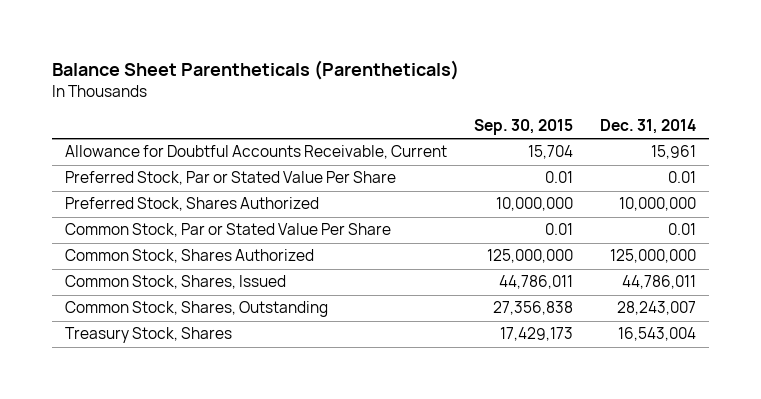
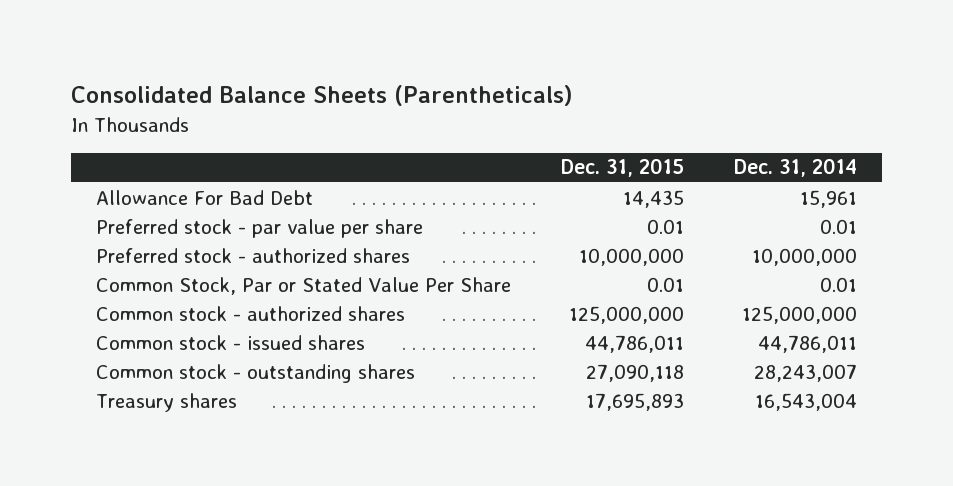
[51,60,459,81] Balance Sheet Parentheticals (Parentheticals) -> [70,85,573,107] Consolidated Balance Sheets (Parentheticals)
[474,119,574,136] Sep. 30, 2015 -> none
none -> [560,158,684,178] Dec. 31, 2015
[65,145,448,160] Allowance for Doubtful Accounts Receivable, Current -> [95,189,313,205] Allowance For Bad Debt
[65,171,397,186] Preferred Stock, Par or Stated Value Per Share -> [95,218,423,238] Preferred stock - par value per share
[65,197,320,212] Preferred Stock, Shares Authorized -> [95,247,410,263] Preferred stock - authorized shares
[65,249,315,264] Common Stock, Shares Authorized -> [95,305,405,321] Common stock - authorized shares
[65,275,287,290] Common Stock, Shares, Issued -> [95,334,365,350] Common stock - issued shares
[65,301,329,318] Common Stock, Shares, Outstanding -> [95,363,415,383] Common stock - outstanding shares
[65,327,233,344] Treasury Stock, Shares -> [95,392,237,412] Treasury shares

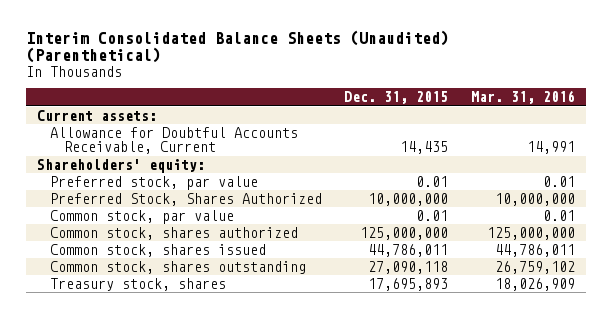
[70,85,573,107] Consolidated Balance Sheets (Parentheticals) -> [25,29,449,64] Interim Consolidated Balance Sheets (Unaudited) (Parenthetical)
[734,158,858,178] Dec. 31, 2014 -> none
none -> [470,90,575,105] Mar. 31, 2016
none -> [36,109,157,121] Current assets:
[95,189,313,205] Allowance For Bad Debt -> [50,126,299,155] Allowance for Doubtful Accounts Receivable, Current
none -> [36,158,205,173] Shareholders' equity:
[95,218,423,238] Preferred stock - par value per share -> [50,175,259,190] Preferred stock, par value
[95,247,410,263] Preferred stock - authorized shares -> [50,192,323,206] Preferred Stock, Shares Authorized
[95,276,511,295] Common Stock, Par or Stated Value Per Share -> [50,209,235,224] Common stock, par value
[95,305,405,321] Common stock - authorized shares -> [50,226,299,240] Common stock, shares authorized
[95,334,365,350] Common stock - issued shares -> [50,243,267,257] Common stock, shares issued
[95,363,415,383] Common stock - outstanding shares -> [50,260,307,274] Common stock, shares outstanding
[95,392,237,412] Treasury shares -> [50,277,227,291] Treasury stock, shares

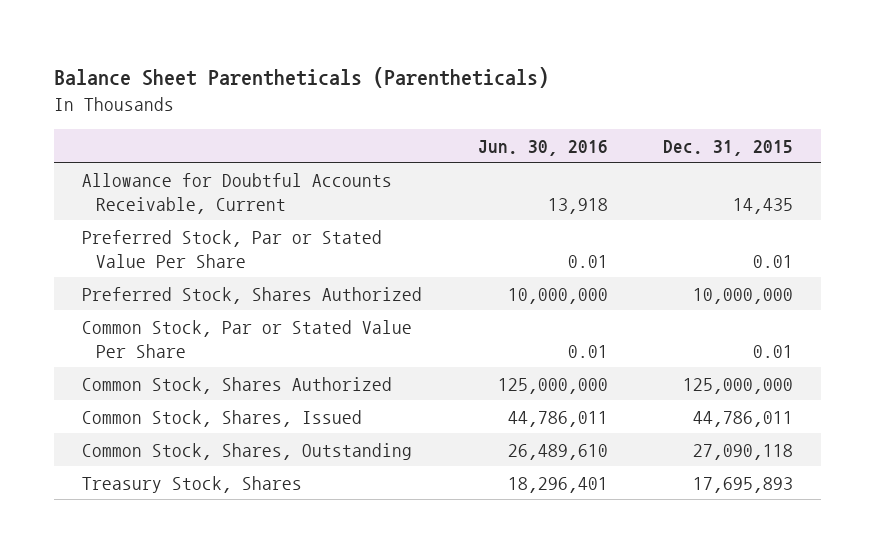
[25,29,449,64] Interim Consolidated Balance Sheets (Unaudited) (Parenthetical) -> [54,67,550,89] Balance Sheet Parentheticals (Parentheticals)
[470,90,575,105] Mar. 31, 2016 -> none
none -> [477,139,608,156] Jun. 30, 2016
[36,109,157,121] Current assets: -> none
[36,158,205,173] Shareholders' equity: -> none
[50,175,259,190] Preferred stock, par value -> [82,229,383,268] Preferred Stock, Par or Stated Value Per Share
[50,209,235,224] Common stock, par value -> [82,319,413,358] Common Stock, Par or Stated Value Per Share
[50,226,299,240] Common stock, shares authorized -> [82,376,393,394] Common Stock, Shares Authorized
[50,243,267,257] Common stock, shares issued -> [82,409,363,427] Common Stock, Shares, Issued
[50,260,307,274] Common stock, shares outstanding -> [82,442,413,460] Common Stock, Shares, Outstanding
[50,277,227,291] Treasury stock, shares -> [82,475,303,493] Treasury Stock, Shares

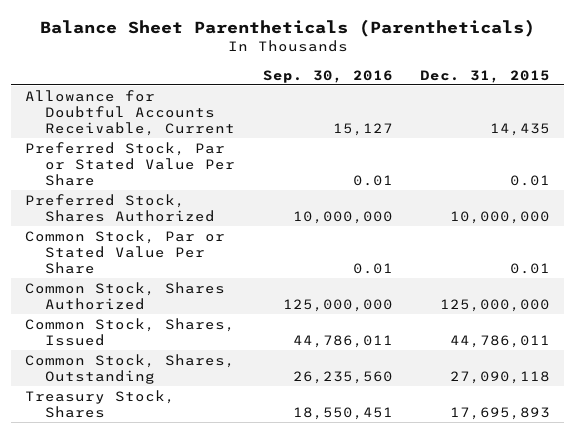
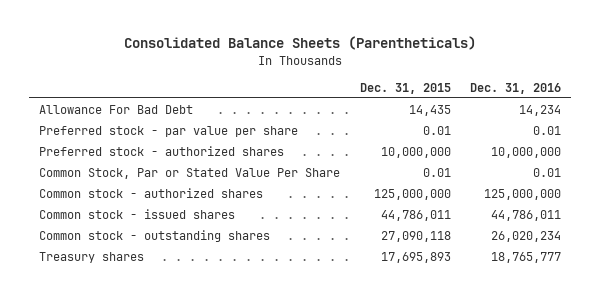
[39,18,535,37] Balance Sheet Parentheticals (Parentheticals) -> [124,36,477,51] Consolidated Balance Sheets (Parentheticals)
[262,69,393,83] Sep. 30, 2016 -> none
none -> [470,82,562,94] Dec. 31, 2016
[25,89,235,136] Allowance for Doubtful Accounts Receivable, Current -> [39,104,194,114] Allowance For Bad Debt
[25,141,235,186] Preferred Stock, Par or Stated Value Per Share -> [39,125,299,137] Preferred stock - par value per share
[25,193,215,222] Preferred Stock, Shares Authorized -> [39,145,285,156] Preferred stock - authorized shares
[25,281,226,310] Common Stock, Shares Authorized -> [39,187,264,198] Common stock - authorized shares
[25,317,236,346] Common Stock, Shares, Issued -> [39,208,236,219] Common stock - issued shares
[25,353,236,384] Common Stock, Shares, Outstanding -> [39,229,271,242] Common stock - outstanding shares
[25,389,176,418] Treasury Stock, Shares -> [39,251,145,263] Treasury shares

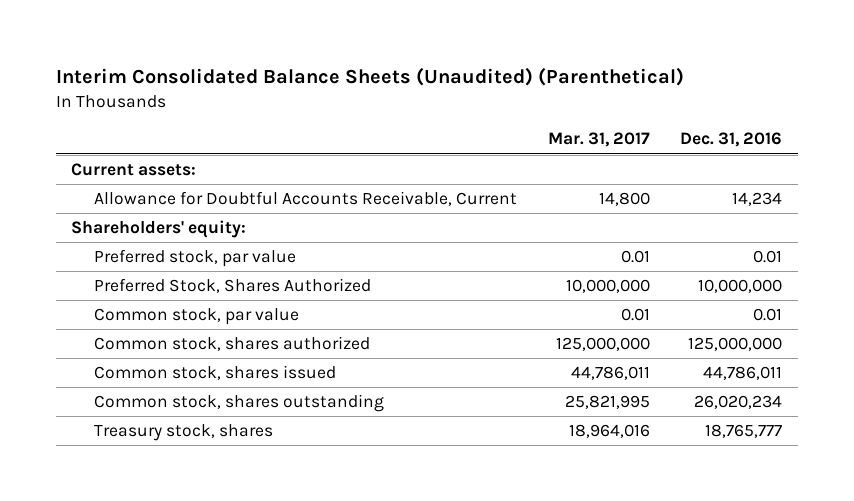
[124,36,477,51] Consolidated Balance Sheets (Parentheticals) -> [55,67,684,87] Interim Consolidated Balance Sheets (Unaudited) (Parenthetical)
[359,82,451,94] Dec. 31, 2015 -> none
none -> [547,132,650,148] Mar. 31, 2017
none -> [71,163,197,177] Current assets:
[39,104,194,114] Allowance For Bad Debt -> [93,191,517,207] Allowance for Doubtful Accounts Receivable, Current
none -> [71,220,247,239] Shareholders' equity:
[39,125,299,137] Preferred stock - par value per share -> [93,249,296,268] Preferred stock, par value
[39,145,285,156] Preferred stock - authorized shares -> [93,278,371,294] Preferred Stock, Shares Authorized
[39,167,341,179] Common Stock, Par or Stated Value Per Share -> [93,308,299,326] Common stock, par value
[39,187,264,198] Common stock - authorized shares -> [93,336,370,352] Common stock, shares authorized
[39,208,236,219] Common stock - issued shares -> [93,365,336,381] Common stock, shares issued
[39,229,271,242] Common stock - outstanding shares -> [93,394,384,413] Common stock, shares outstanding
[39,251,145,263] Treasury shares -> [93,424,273,442] Treasury stock, shares

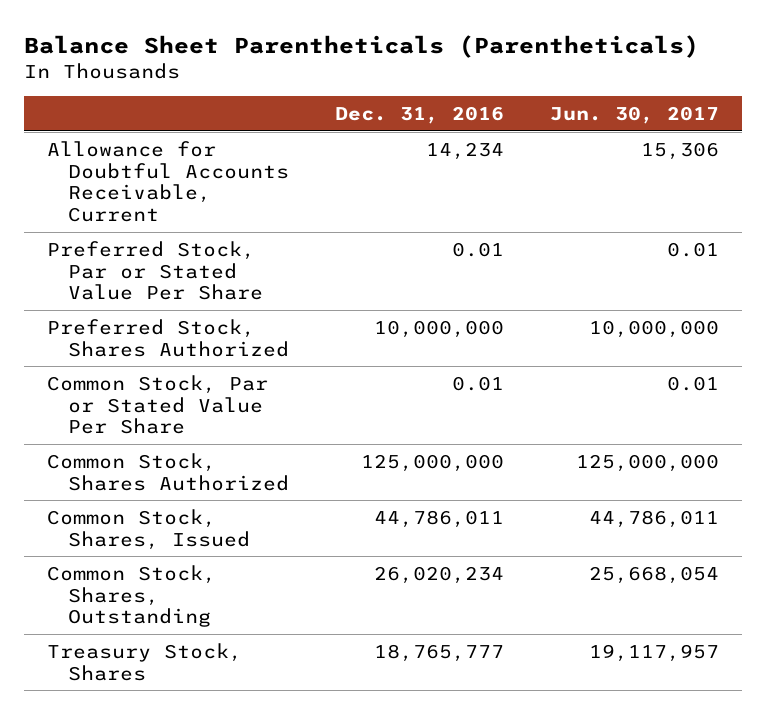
[55,67,684,87] Interim Consolidated Balance Sheets (Unaudited) (Parenthetical) -> [23,34,699,58] Balance Sheet Parentheticals (Parentheticals)
[547,132,650,148] Mar. 31, 2017 -> none
none -> [550,106,720,125] Jun. 30, 2017
[71,163,197,177] Current assets: -> none
[71,220,247,239] Shareholders' equity: -> none
[93,249,296,268] Preferred stock, par value -> [46,240,264,301] Preferred Stock, Par or Stated Value Per Share
[93,308,299,326] Common stock, par value -> [46,374,268,435] Common Stock, Par or Stated Value Per Share
[93,336,370,352] Common stock, shares authorized -> [46,452,290,491] Common Stock, Shares Authorized
[93,365,336,381] Common stock, shares issued -> [46,508,251,550] Common Stock, Shares, Issued
[93,394,384,413] Common stock, shares outstanding -> [46,564,216,628] Common Stock, Shares, Outstanding
[93,424,273,442] Treasury stock, shares -> [46,642,242,681] Treasury Stock, Shares

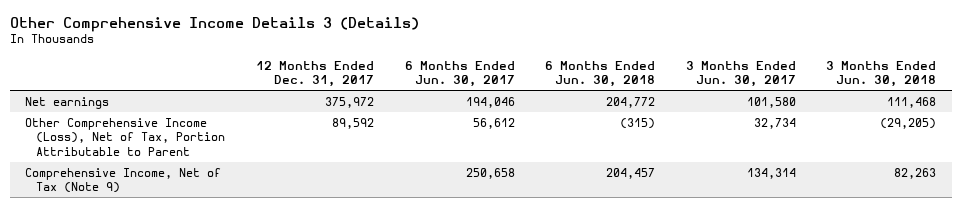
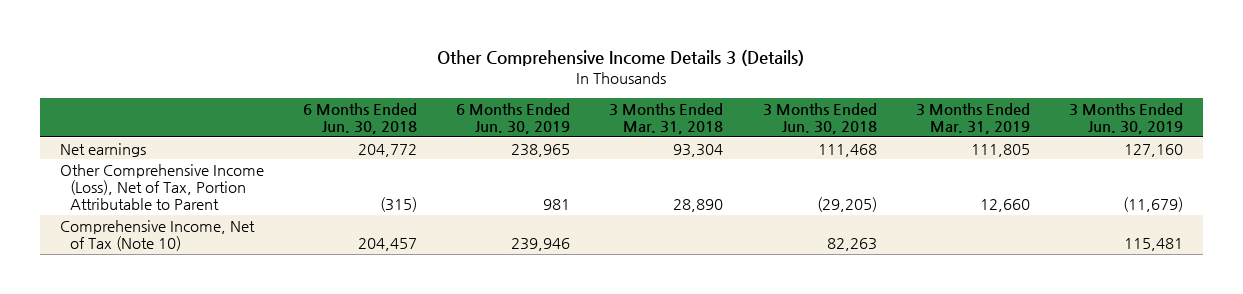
[255,60,374,88] 12 Months Ended Dec. 31, 2017 -> none
[404,60,515,88] 6 Months Ended Jun. 30, 2017 -> none
[685,60,796,88] 3 Months Ended Jun. 30, 2017 -> none
none -> [456,103,571,135] 6 Months Ended Jun. 30, 2019
none -> [609,103,724,135] 3 Months Ended Mar. 31, 2018
none -> [915,103,1030,135] 3 Months Ended Mar. 31, 2019
none -> [1069,103,1184,135] 3 Months Ended Jun. 30, 2019
[25,167,222,194] Comprehensive Income, Net of Tax (Note 9) -> [59,219,255,251] Comprehensive Income, Net of Tax (Note 10)

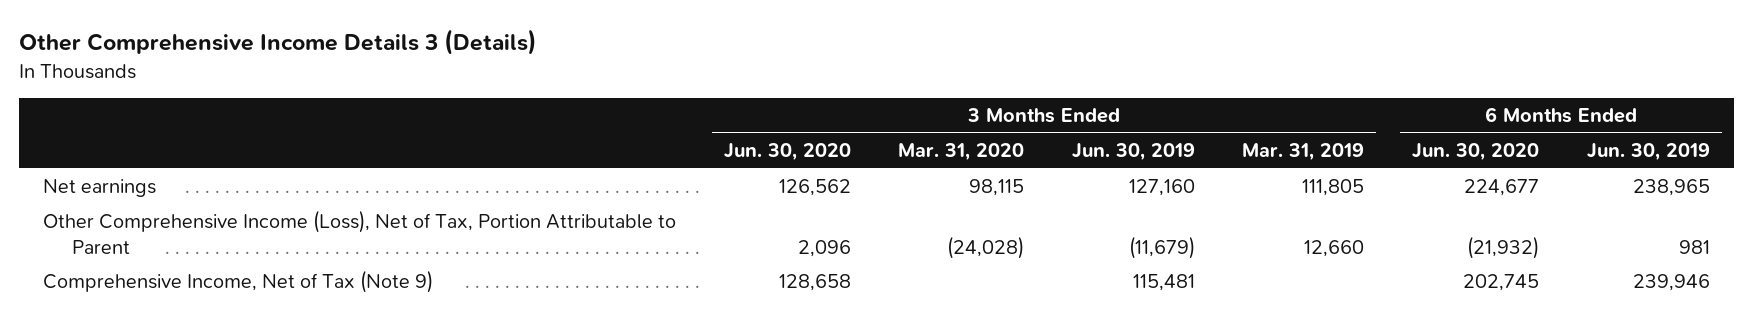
[303,103,418,135] 6 Months Ended Jun. 30, 2018 -> none
[609,103,724,135] 3 Months Ended Mar. 31, 2018 -> none
[762,103,877,135] 3 Months Ended Jun. 30, 2018 -> none
none -> [723,143,851,162] Jun. 30, 2020
none -> [898,143,1025,162] Mar. 31, 2020
none -> [1412,143,1540,162] Jun. 30, 2020
[59,219,255,251] Comprehensive Income, Net of Tax (Note 10) -> [42,270,433,294] Comprehensive Income, Net of Tax (Note 9)

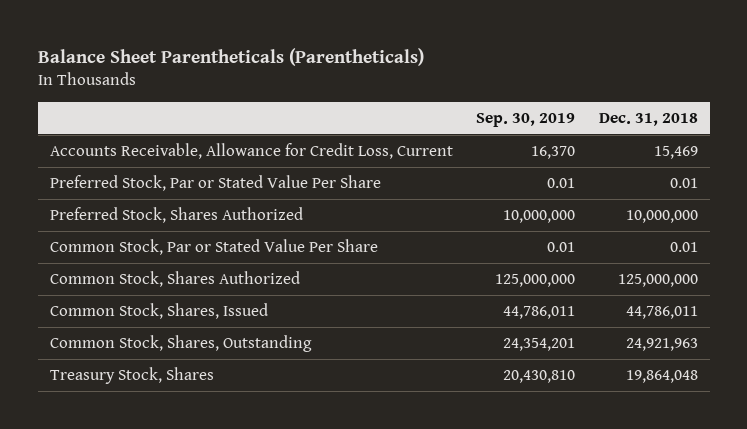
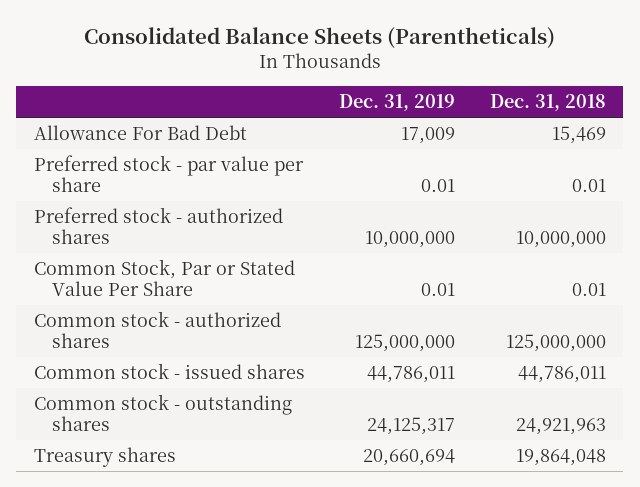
[37,48,424,67] Balance Sheet Parentheticals (Parentheticals) -> [83,26,555,49] Consolidated Balance Sheets (Parentheticals)
[476,112,576,127] Sep. 30, 2019 -> none
none -> [339,93,456,111] Dec. 31, 2019
[49,142,453,159] Accounts Receivable, Allowance for Credit Loss, Current -> [33,125,247,141] Allowance For Bad Debt
[49,174,381,191] Preferred Stock, Par or Stated Value Per Share -> [33,155,304,192] Preferred stock - par value per share
[49,206,303,223] Preferred Stock, Shares Authorized -> [33,207,283,244] Preferred stock - authorized shares
[49,270,300,287] Common Stock, Shares Authorized -> [33,311,281,348] Common stock - authorized shares
[49,302,268,319] Common Stock, Shares, Issued -> [33,363,305,380] Common stock - issued shares
[49,334,312,352] Common Stock, Shares, Outstanding -> [33,394,292,431] Common stock - outstanding shares
[49,366,214,384] Treasury Stock, Shares -> [33,447,176,468] Treasury shares

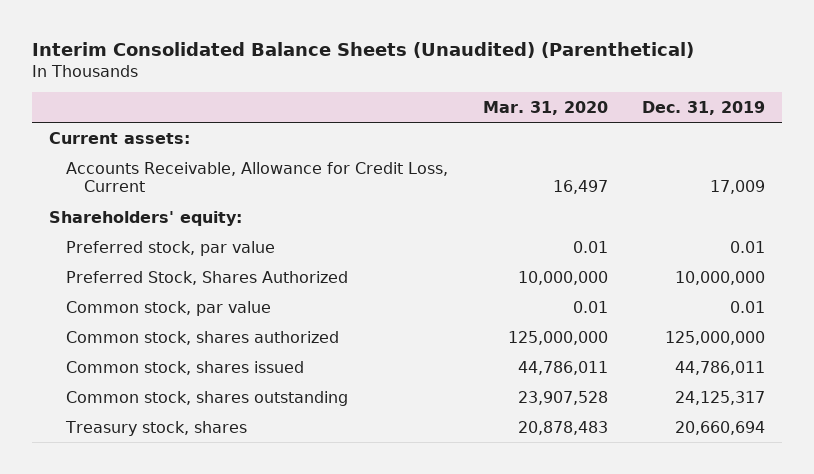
[83,26,555,49] Consolidated Balance Sheets (Parentheticals) -> [31,41,694,58] Interim Consolidated Balance Sheets (Unaudited) (Parenthetical)
[489,93,606,111] Dec. 31, 2018 -> none
none -> [482,100,608,115] Mar. 31, 2020
none -> [48,131,190,144] Current assets:
[33,125,247,141] Allowance For Bad Debt -> [66,161,449,193] Accounts Receivable, Allowance for Credit Loss, Current
none -> [48,210,242,226] Shareholders' equity:
[33,155,304,192] Preferred stock - par value per share -> [66,240,276,256] Preferred stock, par value
[33,207,283,244] Preferred stock - authorized shares -> [66,270,349,285] Preferred Stock, Shares Authorized
[33,259,295,296] Common Stock, Par or Stated Value Per Share -> [66,300,272,316] Common stock, par value
[33,311,281,348] Common stock - authorized shares -> [66,330,340,345] Common stock, shares authorized
[33,363,305,380] Common stock - issued shares -> [66,360,305,375] Common stock, shares issued
[33,394,292,431] Common stock - outstanding shares -> [66,390,349,406] Common stock, shares outstanding
[33,447,176,468] Treasury shares -> [65,420,248,436] Treasury stock, shares

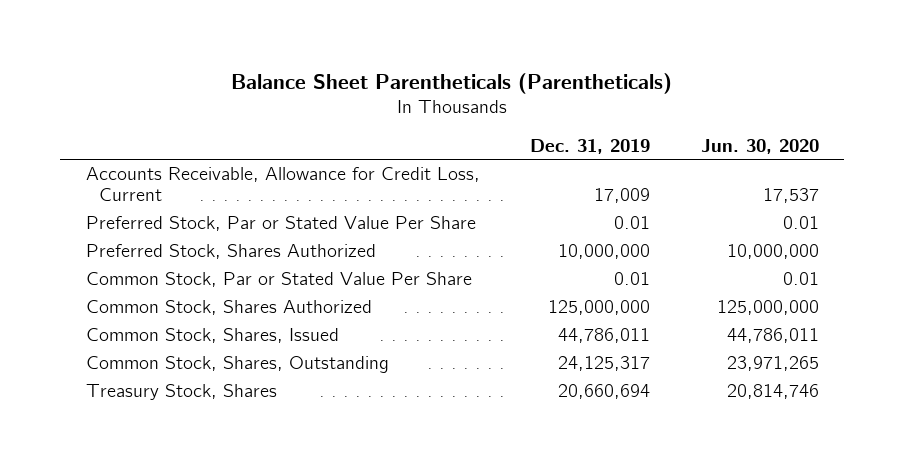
[31,41,694,58] Interim Consolidated Balance Sheets (Unaudited) (Parenthetical) -> [231,72,673,94] Balance Sheet Parentheticals (Parentheticals)
[482,100,608,115] Mar. 31, 2020 -> none
none -> [700,138,819,154] Jun. 30, 2020
[48,131,190,144] Current assets: -> none
[48,210,242,226] Shareholders' equity: -> none
[66,240,276,256] Preferred stock, par value -> [85,216,476,232] Preferred Stock, Par or Stated Value Per Share
[66,300,272,316] Common stock, par value -> [85,272,472,288] Common Stock, Par or Stated Value Per Share
[66,330,340,345] Common stock, shares authorized -> [85,300,372,316] Common Stock, Shares Authorized
[66,360,305,375] Common stock, shares issued -> [85,328,339,344] Common Stock, Shares, Issued
[66,390,349,406] Common stock, shares outstanding -> [85,356,389,374] Common Stock, Shares, Outstanding
[65,420,248,436] Treasury stock, shares -> [85,384,277,401] Treasury Stock, Shares

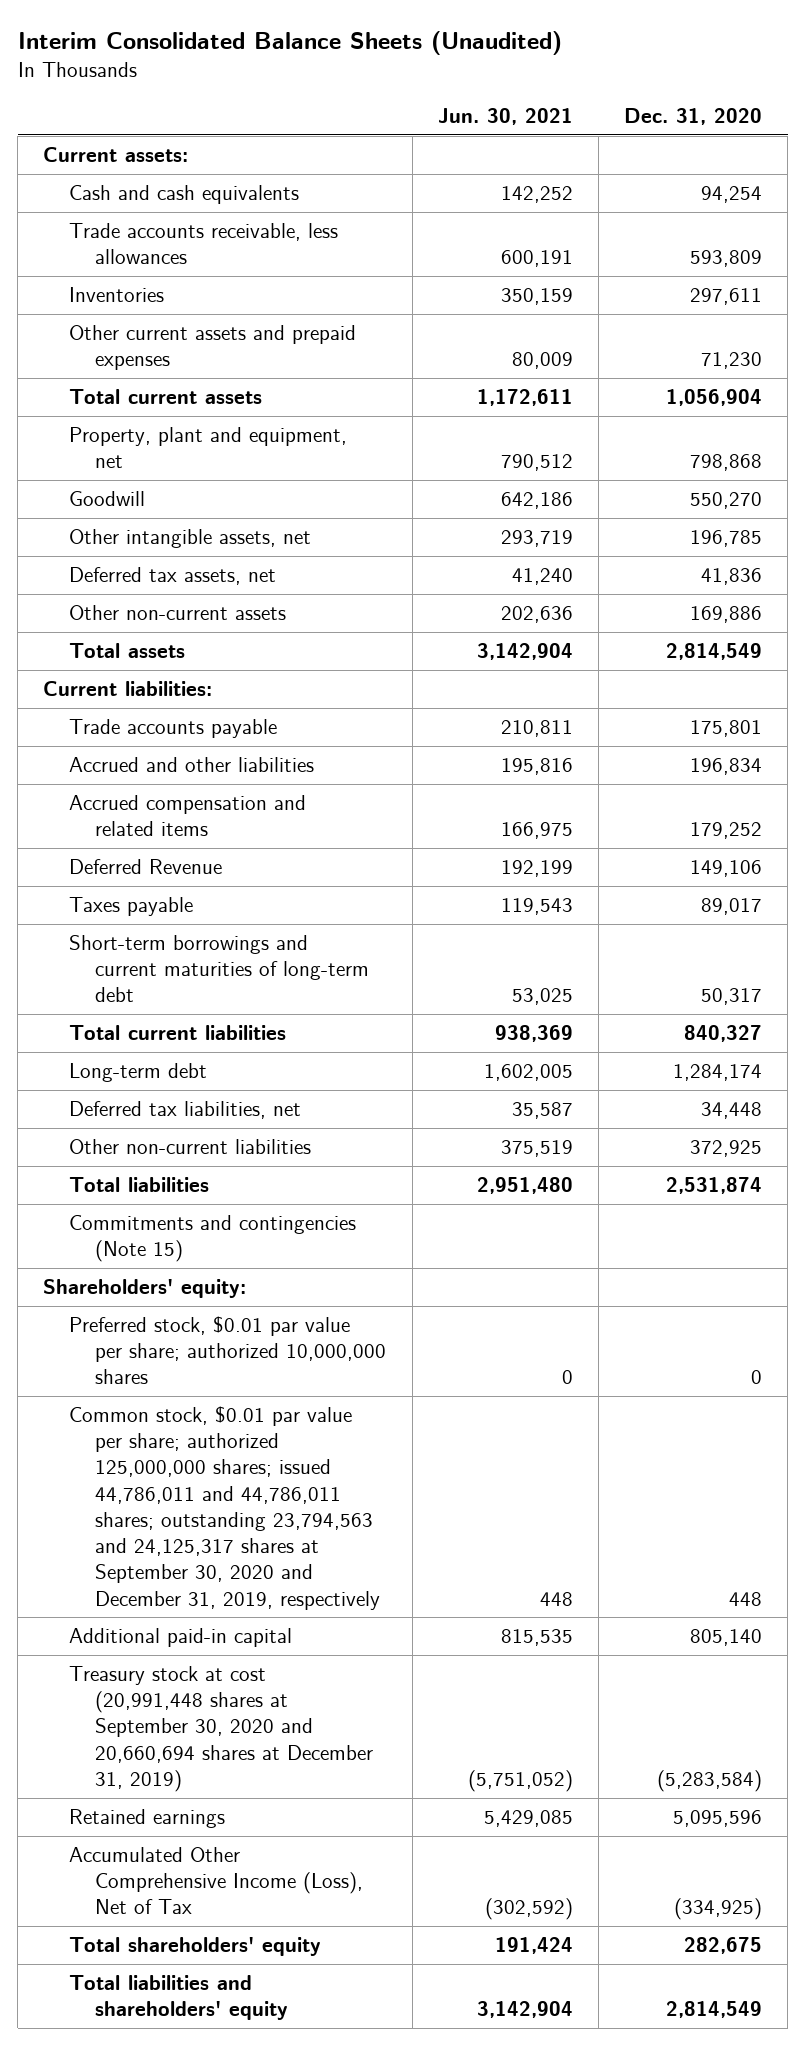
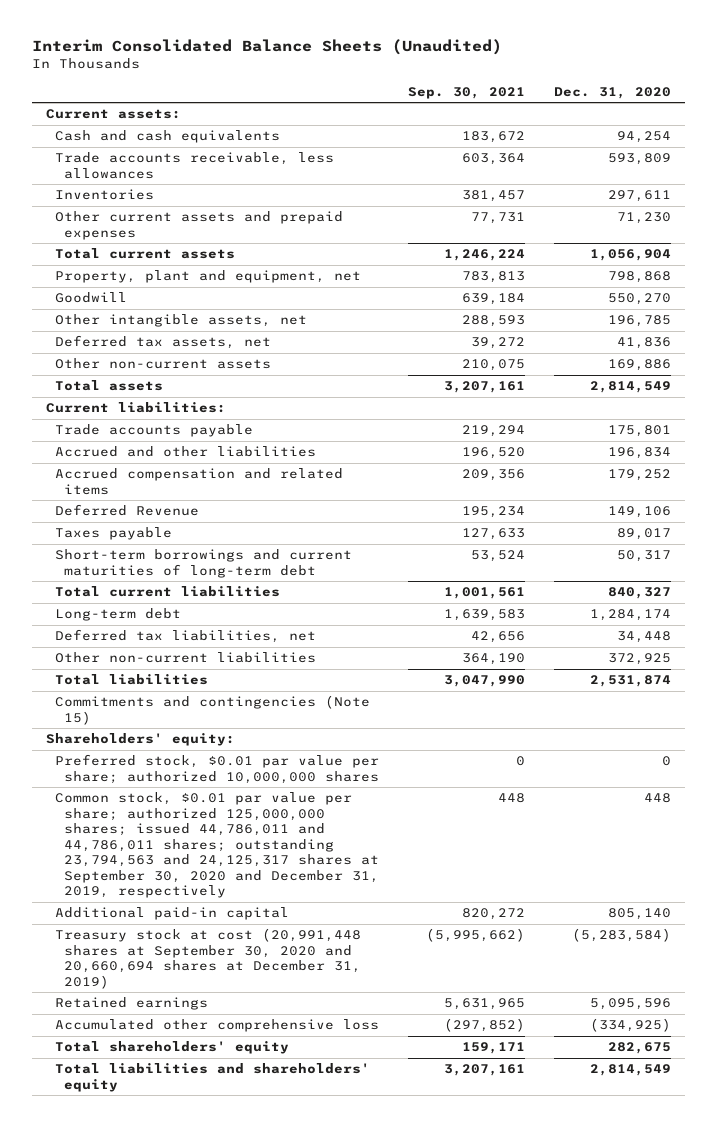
[437,107,573,125] Jun. 30, 2021 -> none
none -> [407,86,525,99] Sep. 30, 2021
[69,1846,364,1915] Accumulated Other Comprehensive Income (Loss), Net of Tax -> [55,1019,380,1033] Accumulated other comprehensive loss

